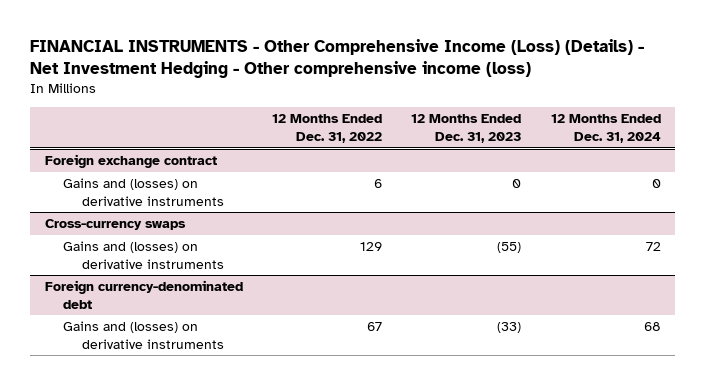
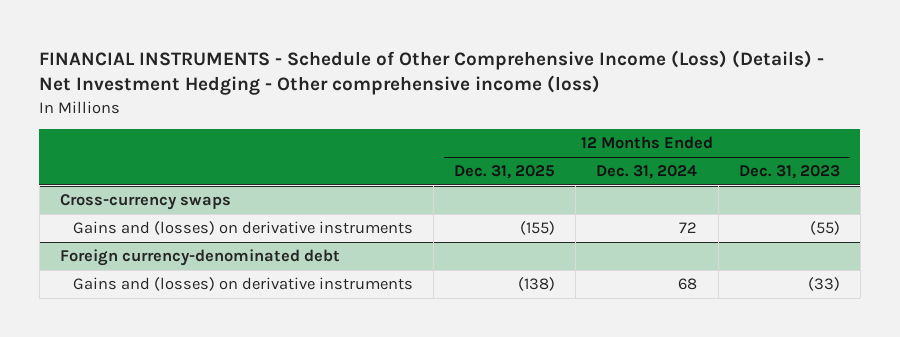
[30,39,645,79] FINANCIAL INSTRUMENTS - Other Comprehensive Income (Loss) (Details) - Net Investment Hedging - Other comprehensive income (loss) -> [39,49,825,96] FINANCIAL INSTRUMENTS - Schedule of Other Comprehensive Income (Loss) (Details) - Net Investment Hedging - Other comprehensive income (loss)
[271,114,382,144] 12 Months Ended Dec. 31, 2022 -> none
none -> [454,165,556,180] Dec. 31, 2025
[44,154,217,169] Foreign exchange contract -> none
[63,178,225,206] Gains and (losses) on derivative instruments -> none

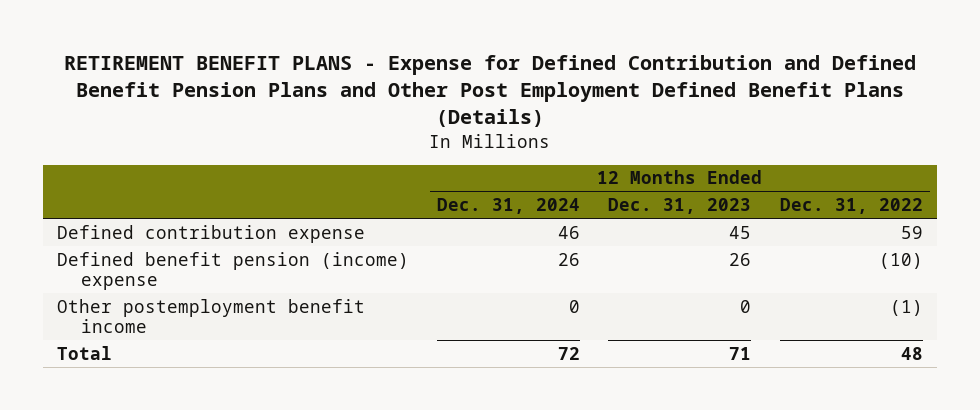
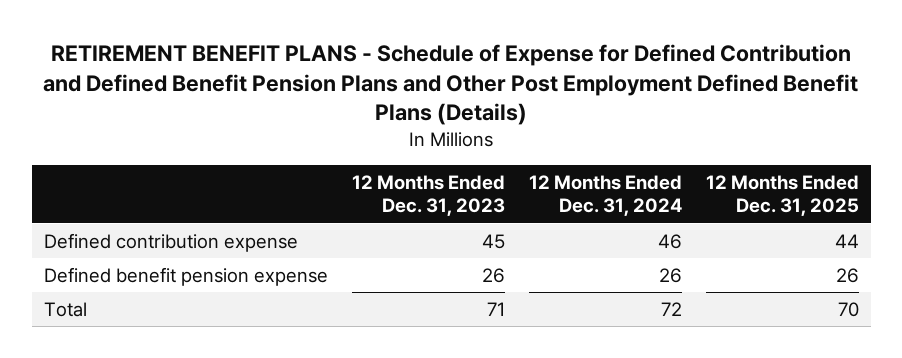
[63,55,916,128] RETIREMENT BENEFIT PLANS - Expense for Defined Contribution and Defined Benefit Pension Plans and Other Post Employment Defined Benefit Plans (Details) -> [43,44,859,126] RETIREMENT BENEFIT PLANS - Schedule of Expense for Defined Contribution and Defined Benefit Pension Plans and Other Post Employment Defined Benefit Plans (Details)
[779,198,923,215] Dec. 31, 2022 -> none
none -> [705,175,859,217] 12 Months Ended Dec. 31, 2025
[57,298,366,333] Other postemployment benefit income -> none
[57,251,410,290] Defined benefit pension (income) expense -> [43,266,328,286] Defined benefit pension expense

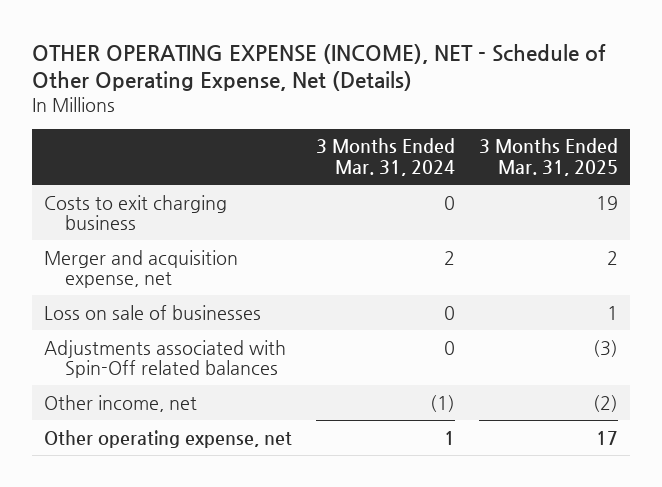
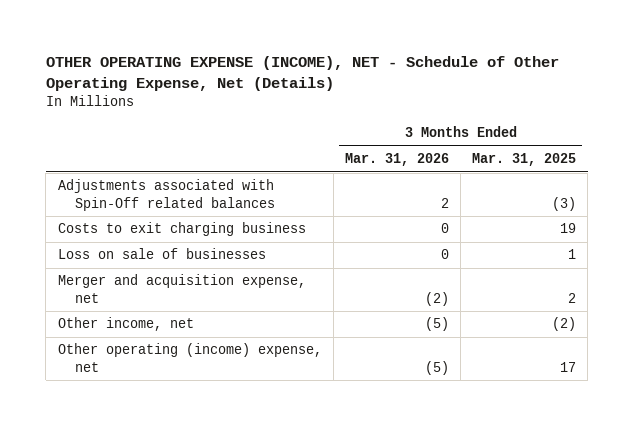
[316,138,456,177] 3 Months Ended Mar. 31, 2024 -> none
none -> [344,153,449,167] Mar. 31, 2026
[44,339,287,379] Adjustments associated with Spin-Off related balances -> [57,179,275,211] Adjustments associated with Spin-Off related balances
[44,249,239,289] Merger and acquisition expense, net -> [57,274,306,303] Merger and acquisition expense, net
[44,429,293,448] Other operating expense, net -> [57,343,322,372] Other operating (income) expense, net

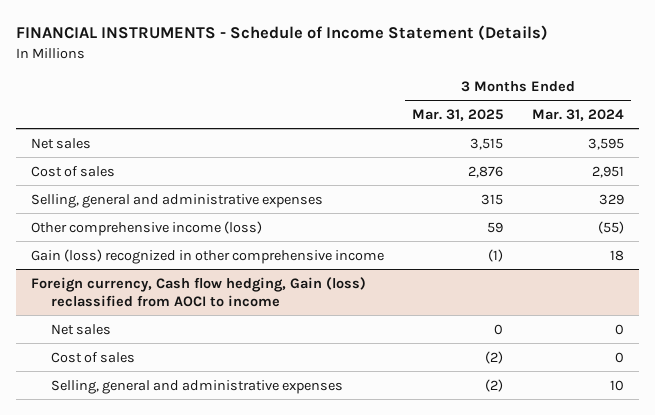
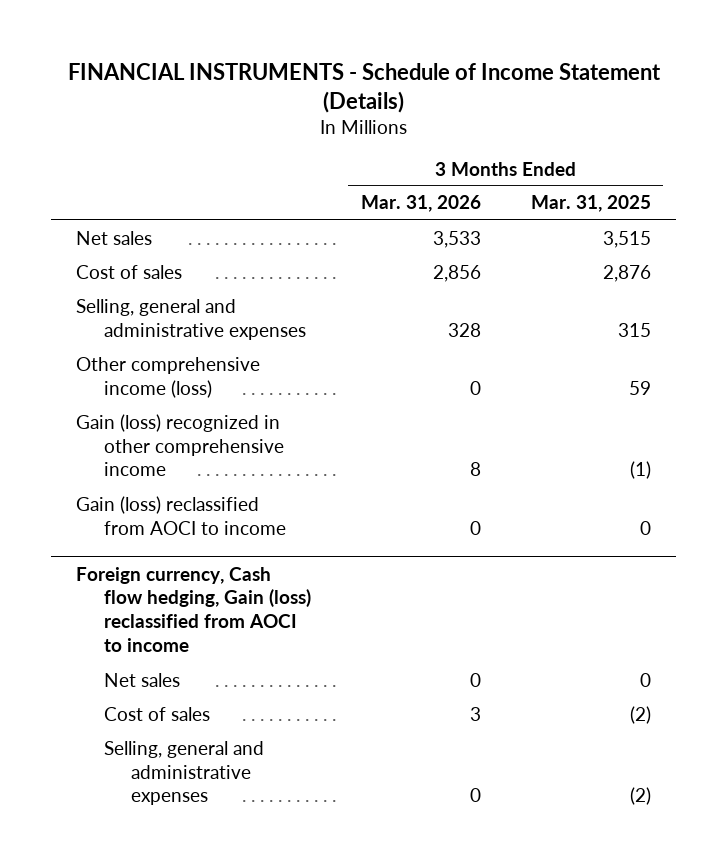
[532,108,625,121] Mar. 31, 2024 -> none
none -> [360,195,481,213] Mar. 31, 2026
none -> [76,495,286,535] Gain (loss) reclassified from AOCI to income

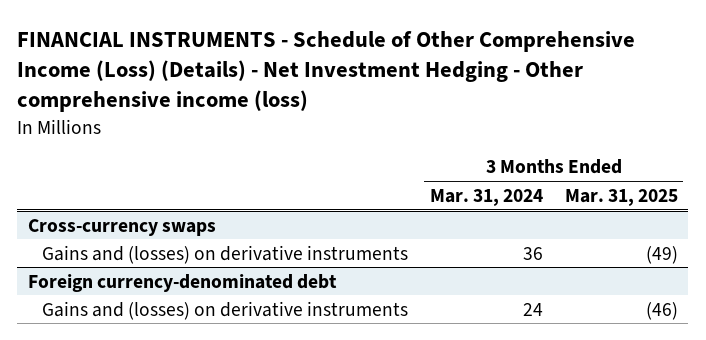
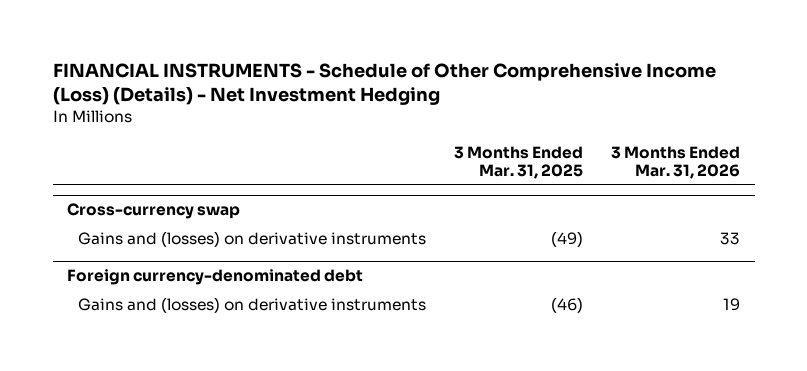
[17,31,636,113] FINANCIAL INSTRUMENTS - Schedule of Other Comprehensive Income (Loss) (Details) - Net Investment Hedging - Other comprehensive income (loss) -> [52,62,716,106] FINANCIAL INSTRUMENTS - Schedule of Other Comprehensive Income (Loss) (Details) - Net Investment Hedging
[429,188,543,206] Mar. 31, 2024 -> none
none -> [611,146,741,180] 3 Months Ended Mar. 31, 2026
[28,218,217,236] Cross-currency swaps -> [66,203,240,220] Cross-currency swap

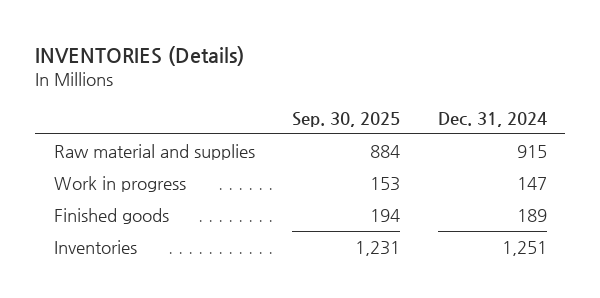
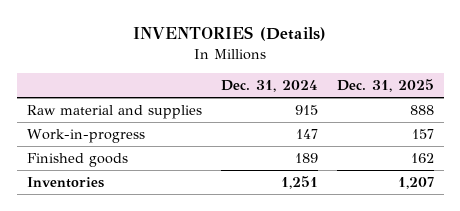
[292,112,401,128] Sep. 30, 2025 -> none
none -> [336,79,434,93] Dec. 31, 2025
[53,175,186,192] Work in progress -> [26,128,145,143] Work-in-progress

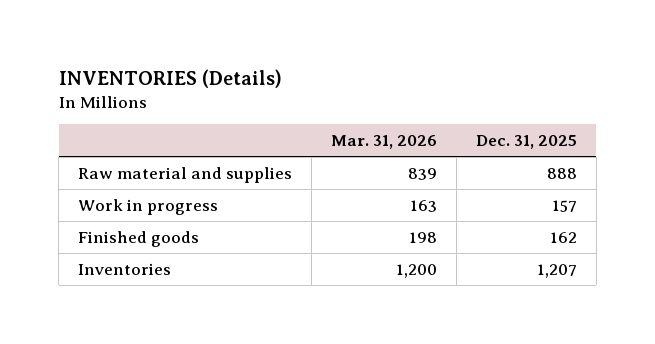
[220,80,318,93] Dec. 31, 2024 -> none
none -> [330,135,437,150] Mar. 31, 2026
[26,128,145,143] Work-in-progress -> [78,198,219,215] Work in progress

